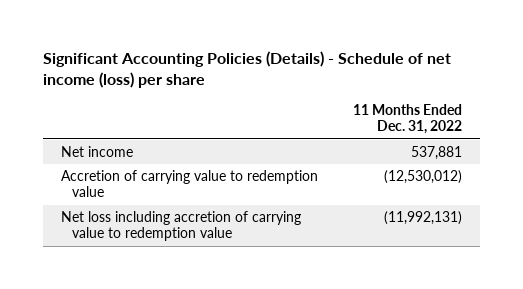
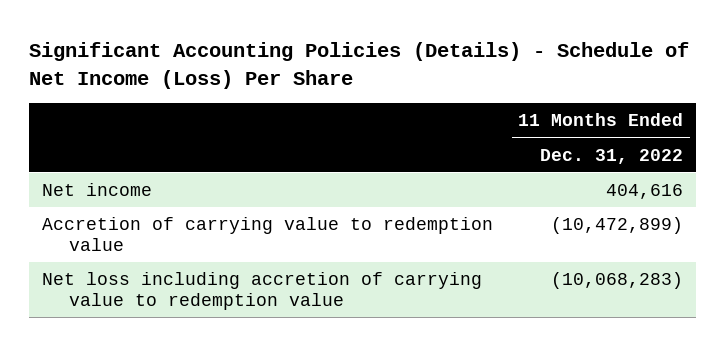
[43,50,452,88] Significant Accounting Policies (Details) - Schedule of net income (loss) per share -> [29,42,690,89] Significant Accounting Policies (Details) - Schedule of Net Income (Loss) Per Share
[411,145,463,160] 537,881 -> [606,184,684,200] 404,616
[384,169,463,184] (12,530,012) -> [551,217,684,235] (10,472,899)
[384,210,463,225] (11,992,131) -> [551,272,684,290] (10,068,283)

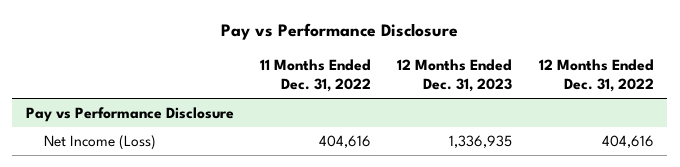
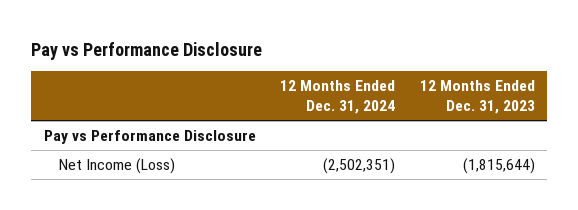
[260,59,372,93] 11 Months Ended Dec. 31, 2022 -> none
[538,59,654,93] 12 Months Ended Dec. 31, 2022 -> none
none -> [280,80,396,115] 12 Months Ended Dec. 31, 2024
[449,134,513,148] 1,336,935 -> [462,158,535,175] (1,815,644)

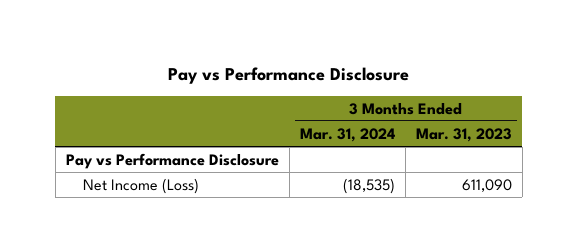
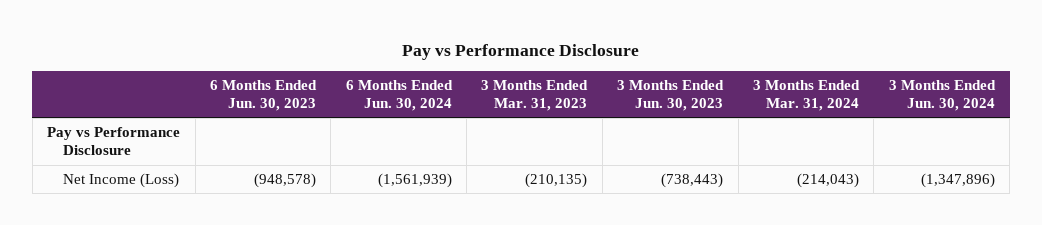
none -> [209,79,317,112] 6 Months Ended Jun. 30, 2023
none -> [345,79,453,112] 6 Months Ended Jun. 30, 2024
none -> [617,79,725,112] 3 Months Ended Jun. 30, 2023
none -> [888,79,996,112] 3 Months Ended Jun. 30, 2024
[342,177,395,194] (18,535) -> [796,172,859,188] (214,043)
[461,178,512,192] 611,090 -> [525,172,588,188] (210,135)

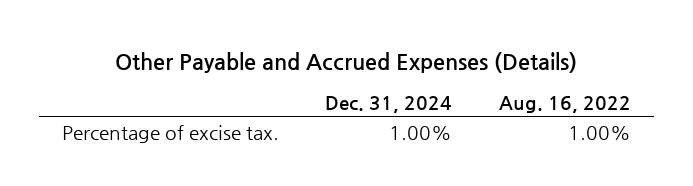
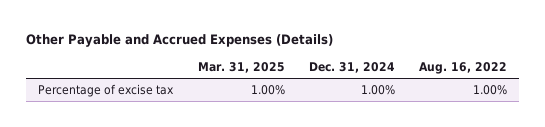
none -> [197,62,285,74] Mar. 31, 2025
[62,125,280,144] Percentage of excise tax. -> [38,84,175,98] Percentage of excise tax

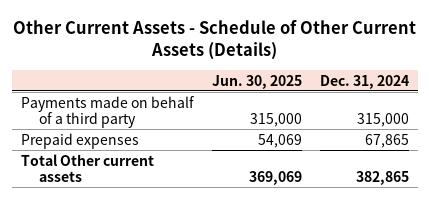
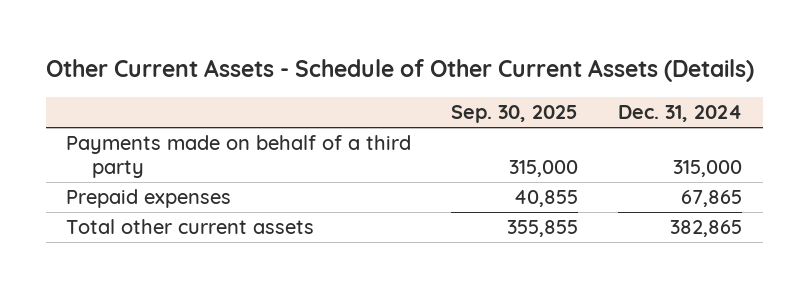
[211,74,302,89] Jun. 30, 2025 -> none
none -> [451,105,579,124] Sep. 30, 2025
[20,153,154,182] Total Other current assets -> [65,219,314,235] Total other current assets

